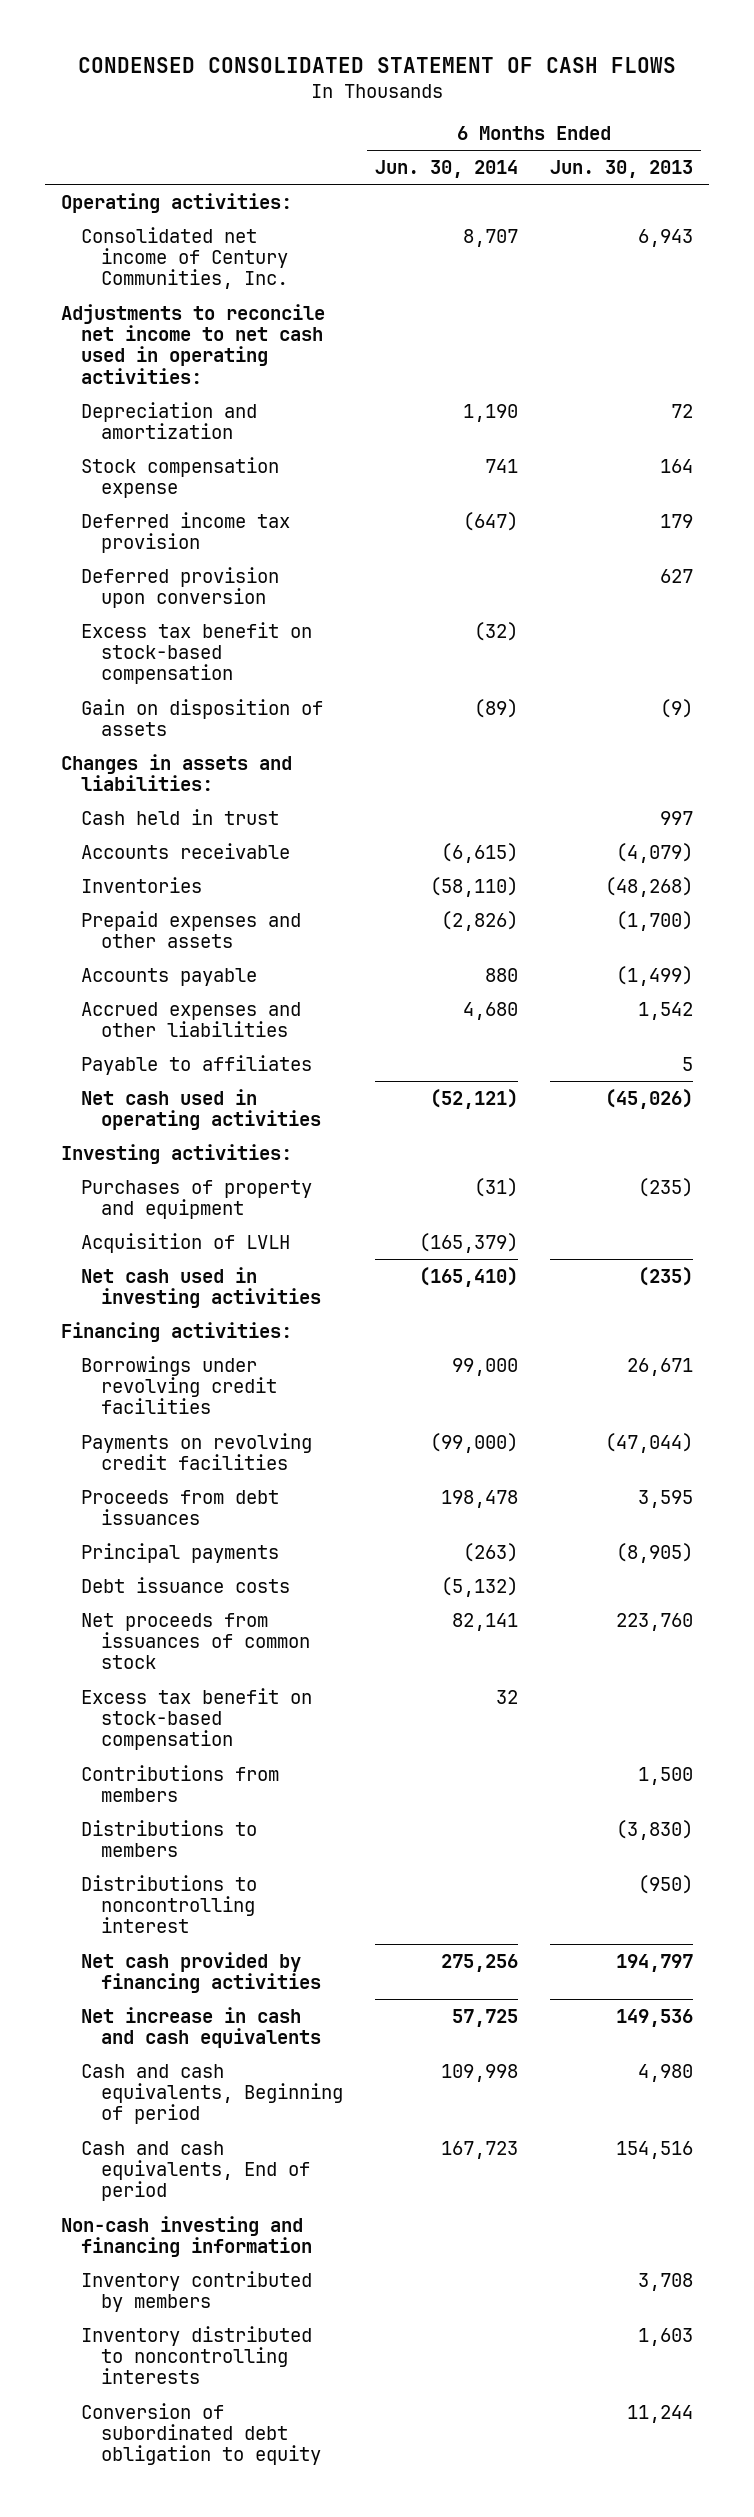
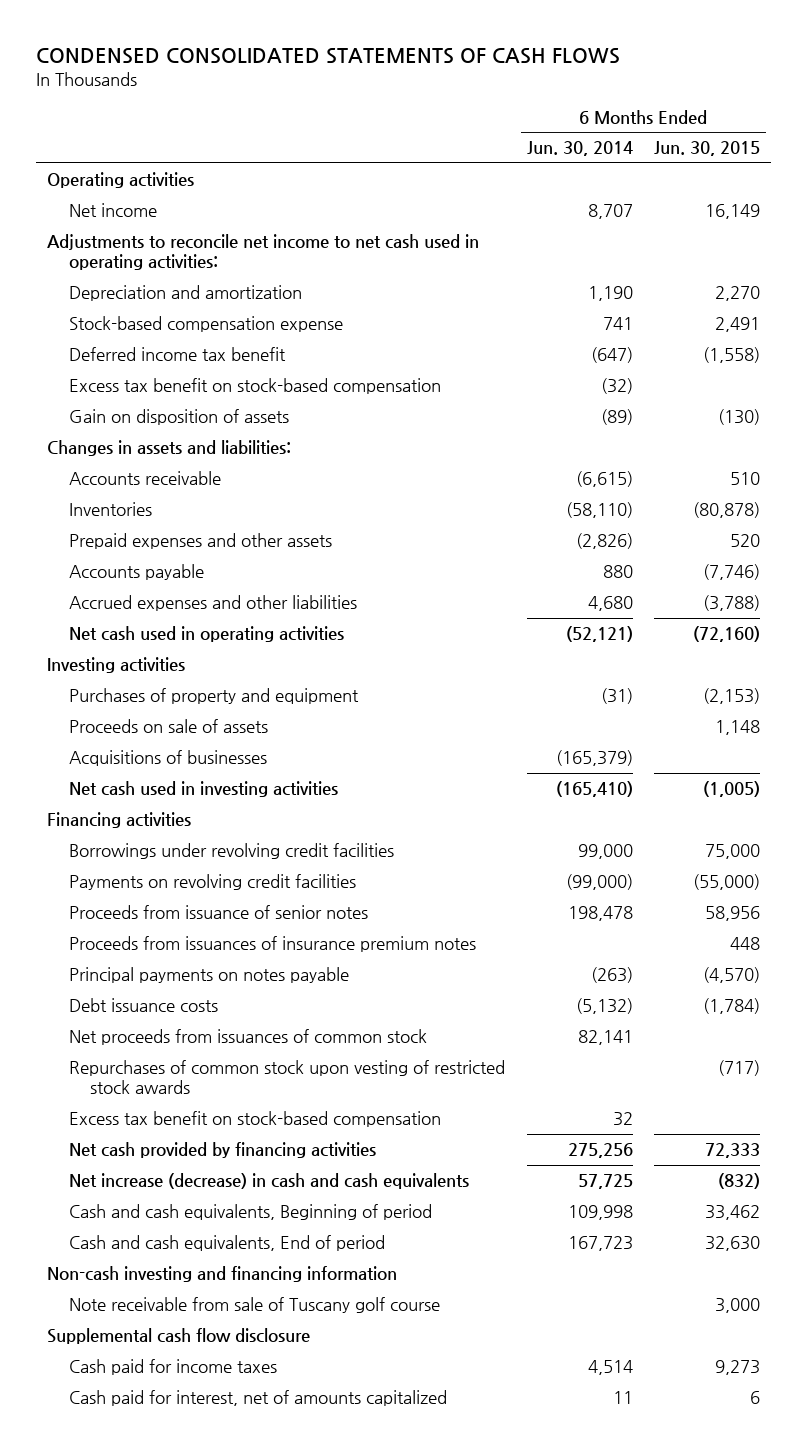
[77,57,676,74] CONDENSED CONSOLIDATED STATEMENT OF CASH FLOWS -> [36,48,621,65] CONDENSED CONSOLIDATED STATEMENTS OF CASH FLOWS
[549,160,693,179] Jun. 30, 2013 -> none
none -> [654,141,761,157] Jun. 30, 2015
[60,192,292,213] Operating activities: -> [46,172,194,189] Operating activities
[81,226,289,290] Consolidated net income of Century Communities, Inc. -> [68,203,157,218] Net income
[81,566,280,608] Deferred provision upon conversion -> none
[81,456,280,498] Stock compensation expense -> [68,316,343,333] Stock-based compensation expense
[81,511,291,553] Deferred income tax provision -> [68,347,286,362] Deferred income tax benefit
[81,808,280,825] Cash held in trust -> none
[81,1054,313,1075] Payable to affiliates -> none
[60,1143,292,1164] Investing activities: -> [46,657,185,674] Investing activities
none -> [68,719,268,734] Proceeds on sale of assets
[81,1232,291,1253] Acquisition of LVLH -> [68,750,267,767] Acquisitions of businesses
[60,1321,292,1342] Financing activities: -> [46,812,191,829] Financing activities
[81,1489,280,1525] Proceeds from debt issuances -> [68,905,368,920] Proceeds from issuance of senior notes
none -> [68,936,476,953] Proceeds from issuances of insurance premium notes
[81,1542,280,1563] Principal payments -> [68,967,349,984] Principal payments on notes payable
none -> [68,1060,505,1095] Repurchases of common stock upon vesting of restricted stock awards
[81,1764,280,1802] Contributions from members -> none
[81,1819,258,1857] Distributions to members -> none
[81,1874,258,1934] Distributions to noncontrolling interest -> none
[81,2006,322,2048] Net increase in cash and cash equivalents -> [68,1173,469,1190] Net increase (decrease) in cash and cash equivalents
[81,2270,313,2312] Inventory contributed by members -> none
[81,2325,313,2385] Inventory distributed to noncontrolling interests -> none
[81,2402,322,2466] Conversion of subordinated debt obligation to equity -> none
none -> [68,1297,440,1314] Note receivable from sale of Tuscany golf course
none -> [46,1328,310,1345] Supplemental cash flow disclosure
none -> [68,1359,277,1376] Cash paid for income taxes
none -> [68,1390,447,1407] Cash paid for interest, net of amounts capitalized

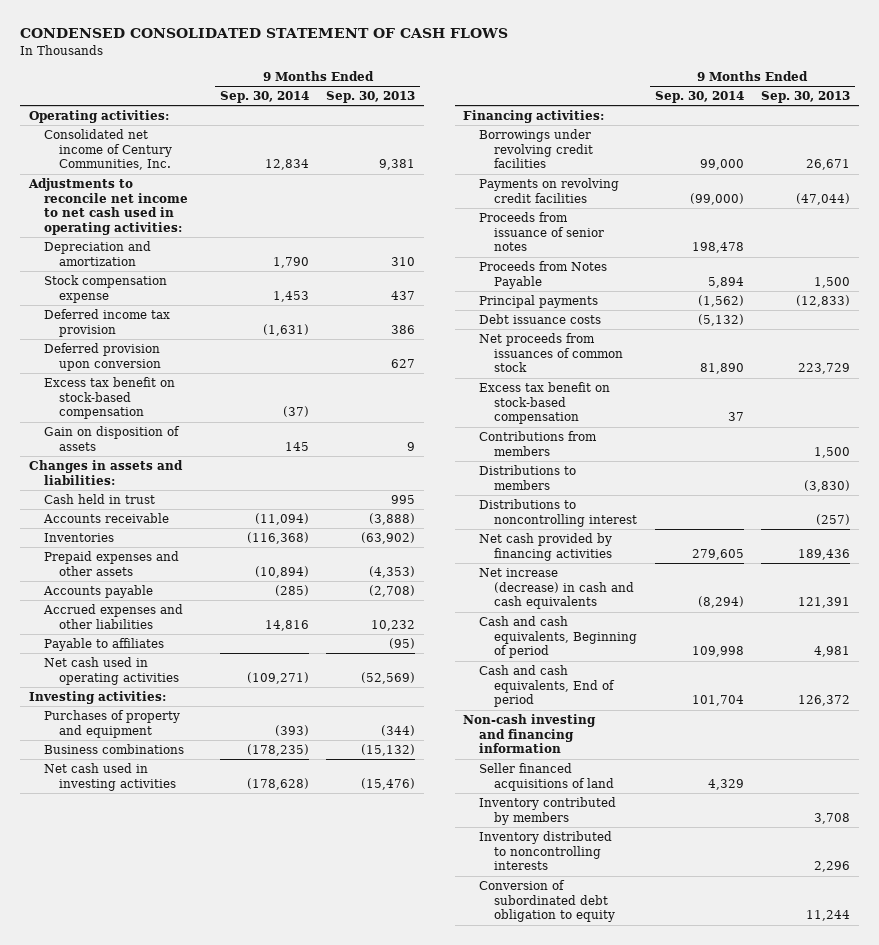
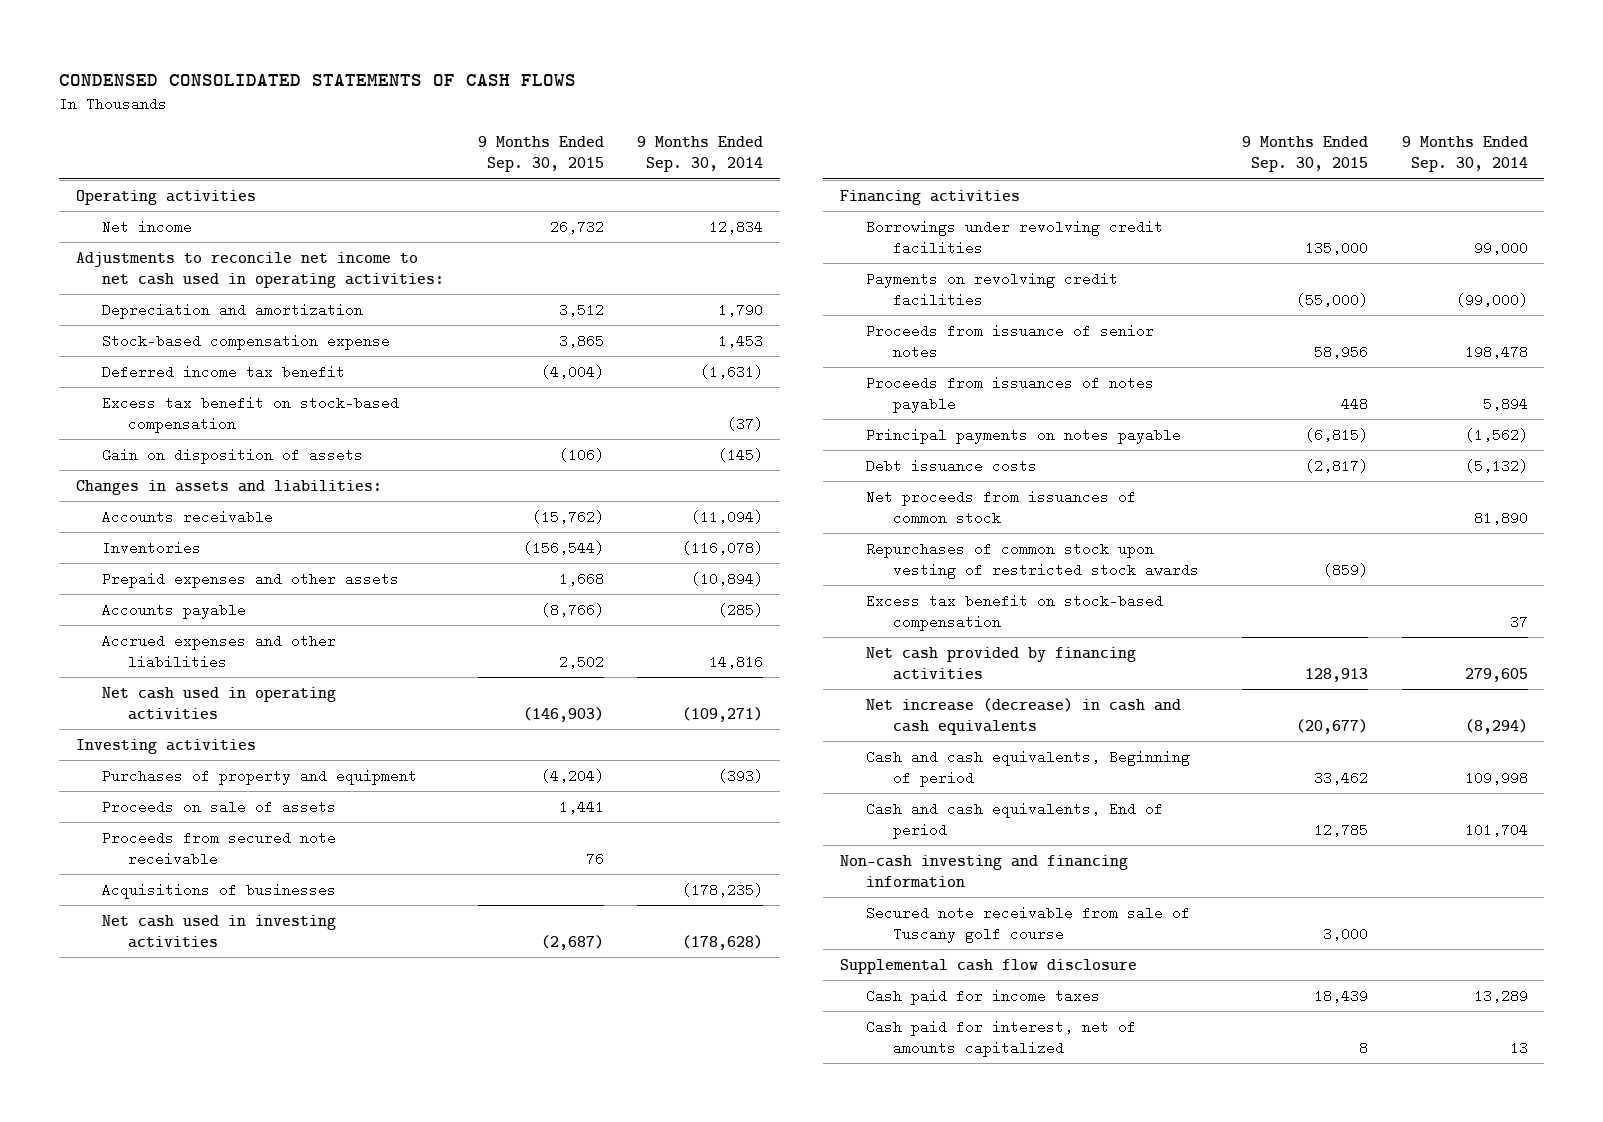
[19,28,508,39] CONDENSED CONSOLIDATED STATEMENT OF CASH FLOWS -> [58,73,576,86] CONDENSED CONSOLIDATED STATEMENTS OF CASH FLOWS
[326,91,416,104] Sep. 30, 2013 -> none
none -> [477,136,604,173] 9 Months Ended Sep. 30, 2015
[28,110,169,124] Operating activities: -> [75,189,256,205] Operating activities
[43,129,172,171] Consolidated net income of Century Communities, Inc. -> [102,219,193,234] Net income
[43,343,161,371] Deferred provision upon conversion -> none
[43,275,167,303] Stock compensation expense -> [102,333,391,350] Stock-based compensation expense
[43,309,170,337] Deferred income tax provision -> [102,364,346,379] Deferred income tax benefit
[284,441,309,451] 145 -> [718,447,764,462] (145)
[43,494,155,505] Cash held in trust -> none
[246,532,309,545] (116,368) -> [682,540,764,555] (116,078)
[43,638,164,652] Payable to affiliates -> none
[28,691,166,705] Investing activities: -> [75,738,256,754] Investing activities
none -> [102,799,337,814] Proceeds on sale of assets
none -> [102,830,337,867] Proceeds from secured note receivable
[43,744,184,755] Business combinations -> [102,882,337,899] Acquisitions of businesses
[463,110,605,124] Financing activities: -> [840,189,1021,205] Financing activities
[478,261,607,289] Proceeds from Notes Payable -> [866,375,1155,414] Proceeds from issuances of notes payable
[478,295,598,309] Principal payments -> [866,427,1182,444] Principal payments on notes payable
none -> [866,541,1199,580] Repurchases of common stock upon vesting of restricted stock awards
[478,431,597,456] Contributions from members -> none
[478,465,576,490] Distributions to members -> none
[478,499,637,527] Distributions to noncontrolling interest -> none
[478,763,614,791] Seller financed acquisitions of land -> none
[478,797,616,825] Inventory contributed by members -> none
[478,831,612,871] Inventory distributed to noncontrolling interests -> none
[478,880,615,923] Conversion of subordinated debt obligation to equity -> none
none -> [866,905,1191,944] Secured note receivable from sale of Tuscany golf course
none -> [840,958,1138,974] Supplemental cash flow disclosure
none -> [866,988,1101,1005] Cash paid for income taxes
none -> [866,1019,1137,1058] Cash paid for interest, net of amounts capitalized

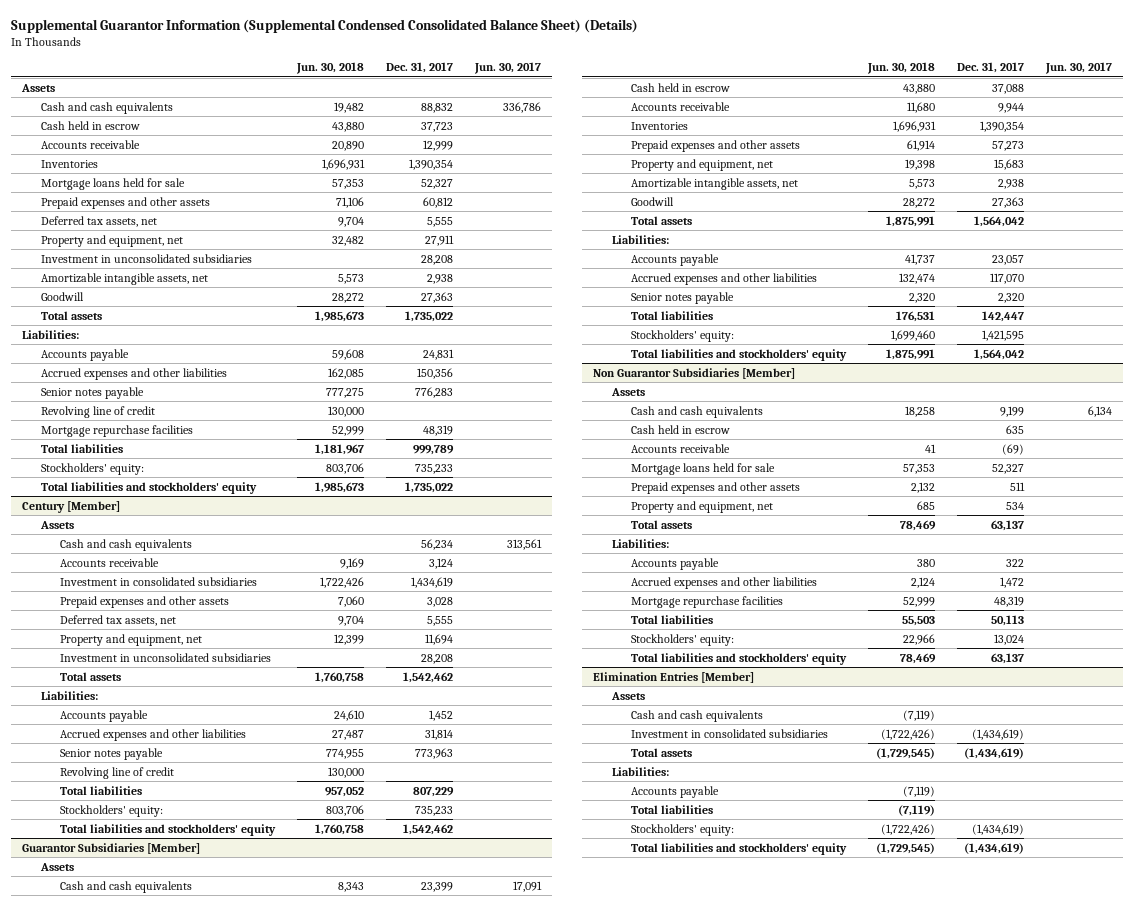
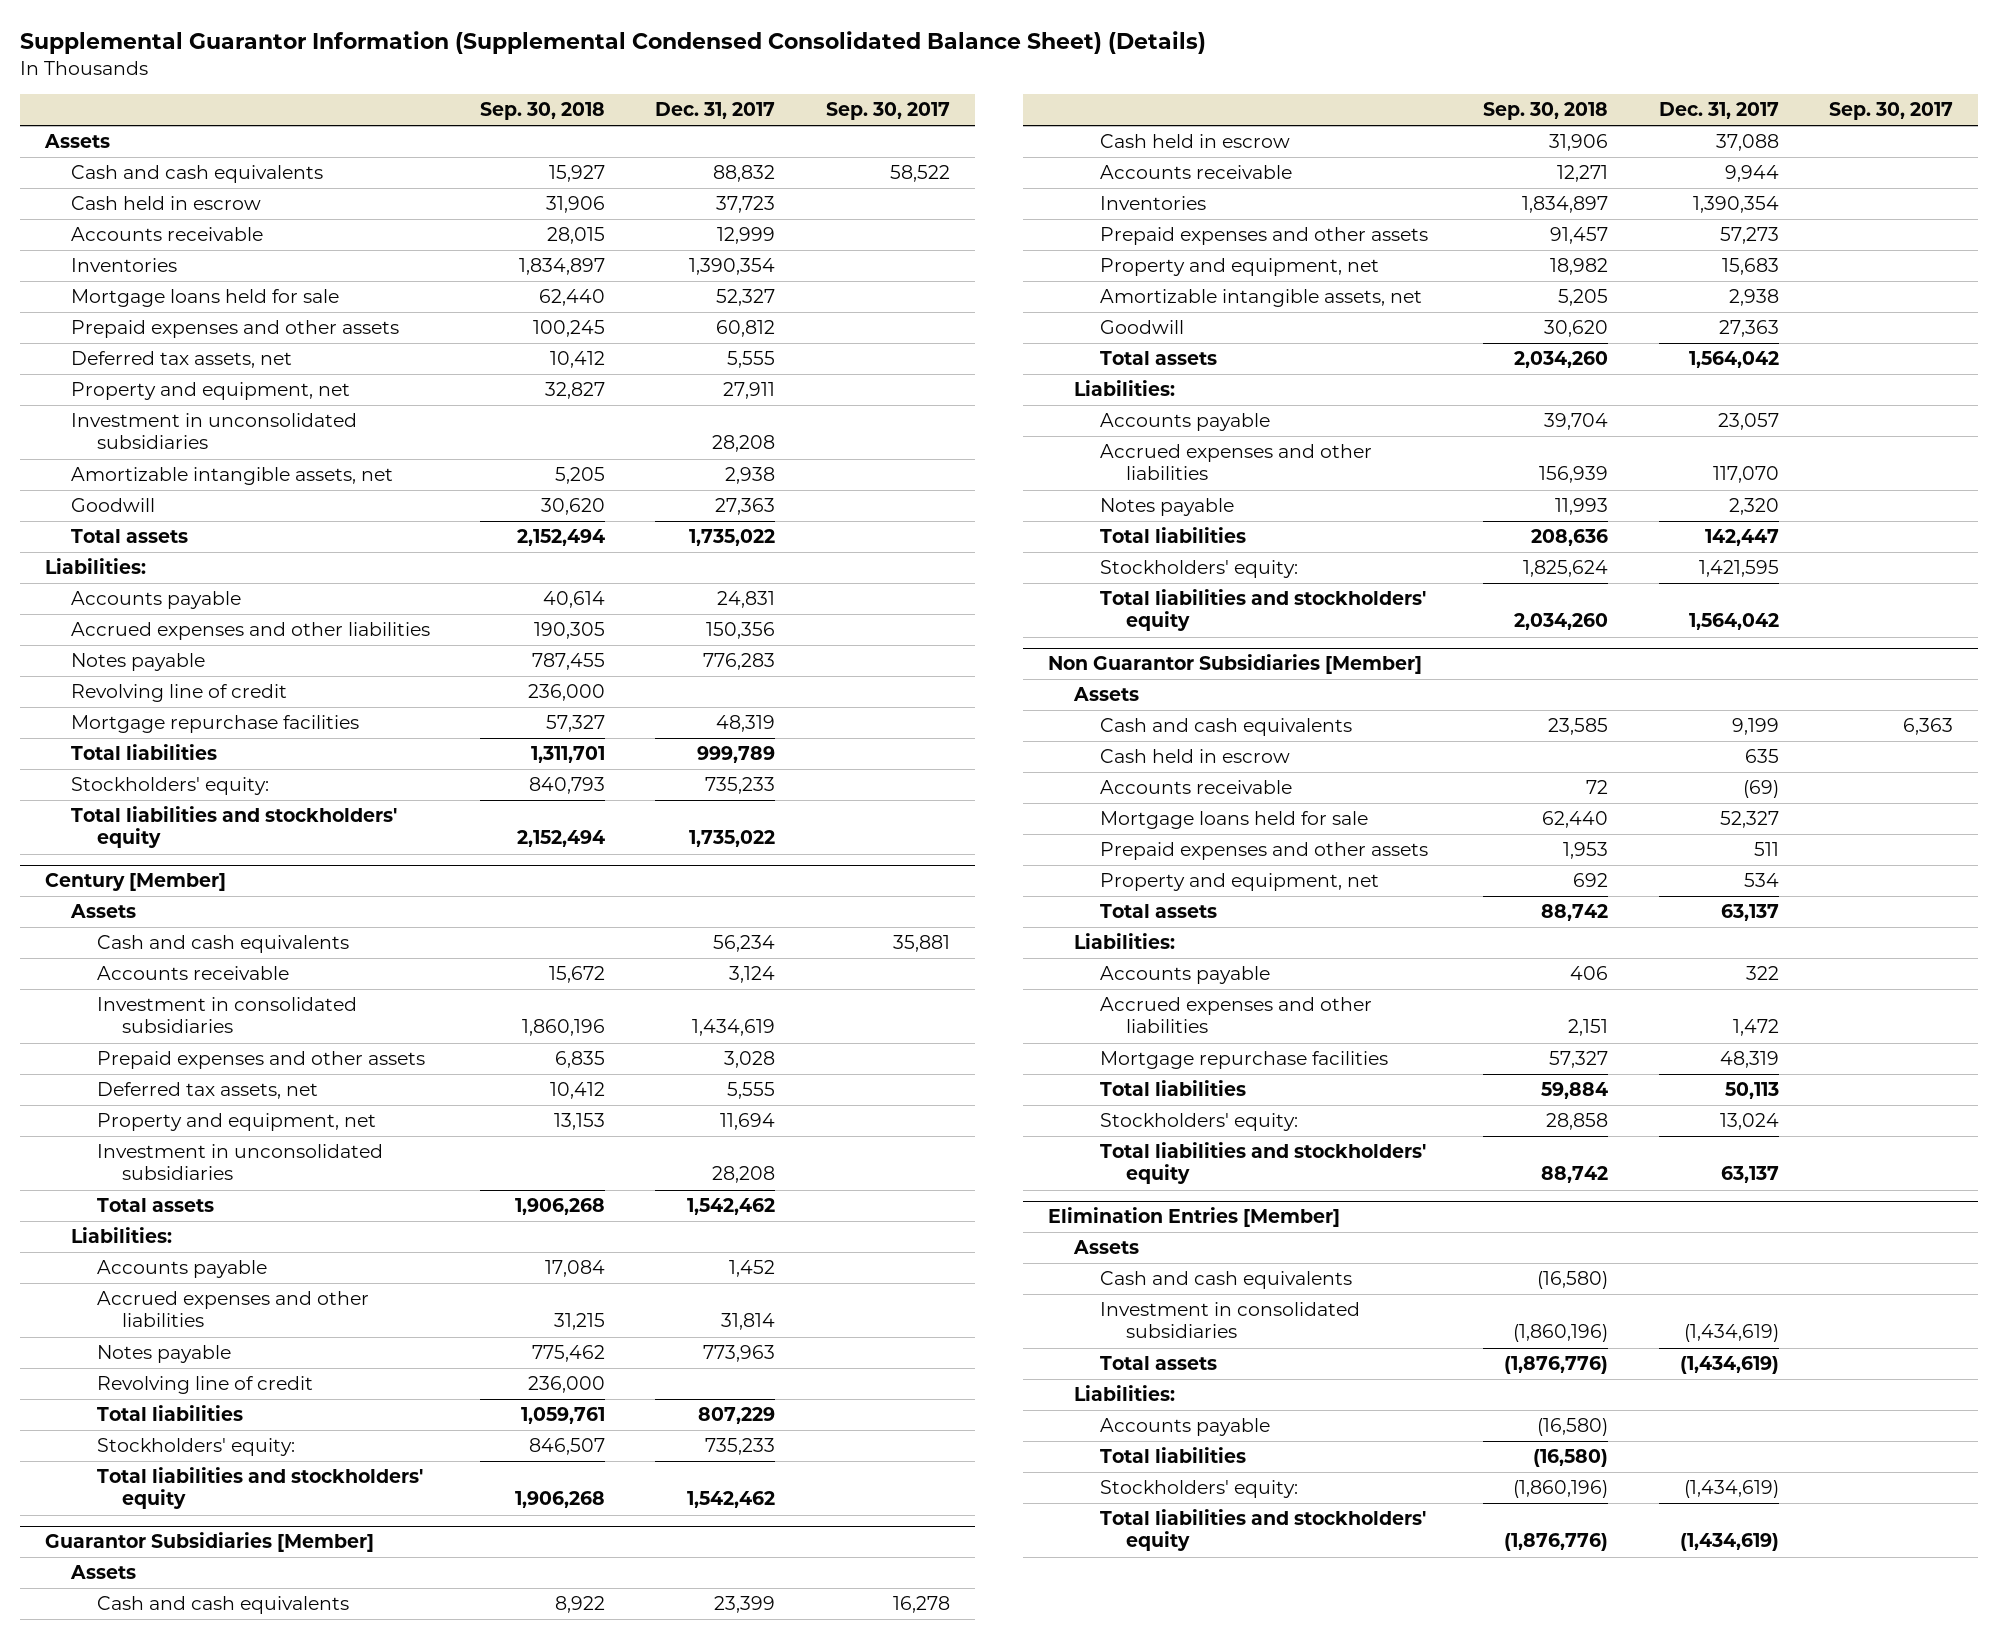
[295,62,364,75] Jun. 30, 2018 -> none
[474,62,542,75] Jun. 30, 2017 -> none
none -> [480,102,606,121] Sep. 30, 2018
none -> [825,102,950,121] Sep. 30, 2017
[40,386,144,399] Senior notes payable -> [70,653,205,672] Notes payable
[59,747,163,760] Senior notes payable -> [96,1345,231,1364] Notes payable
[630,291,734,304] Senior notes payable -> [1099,498,1234,517] Notes payable

